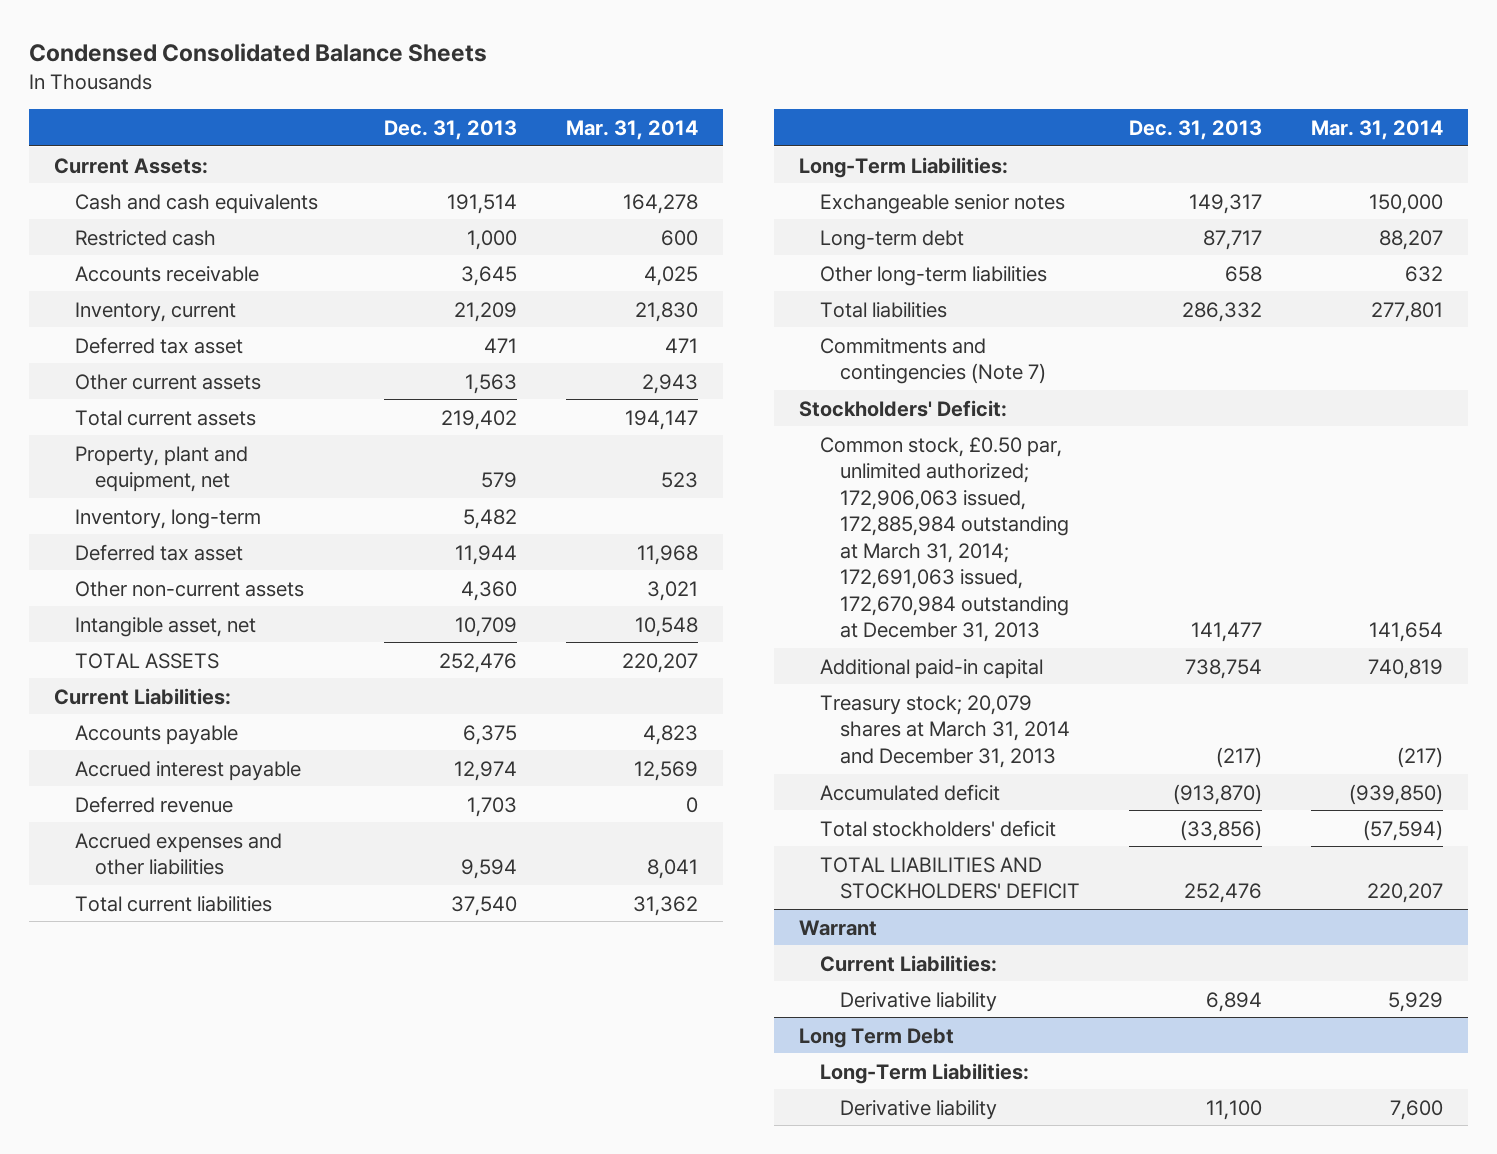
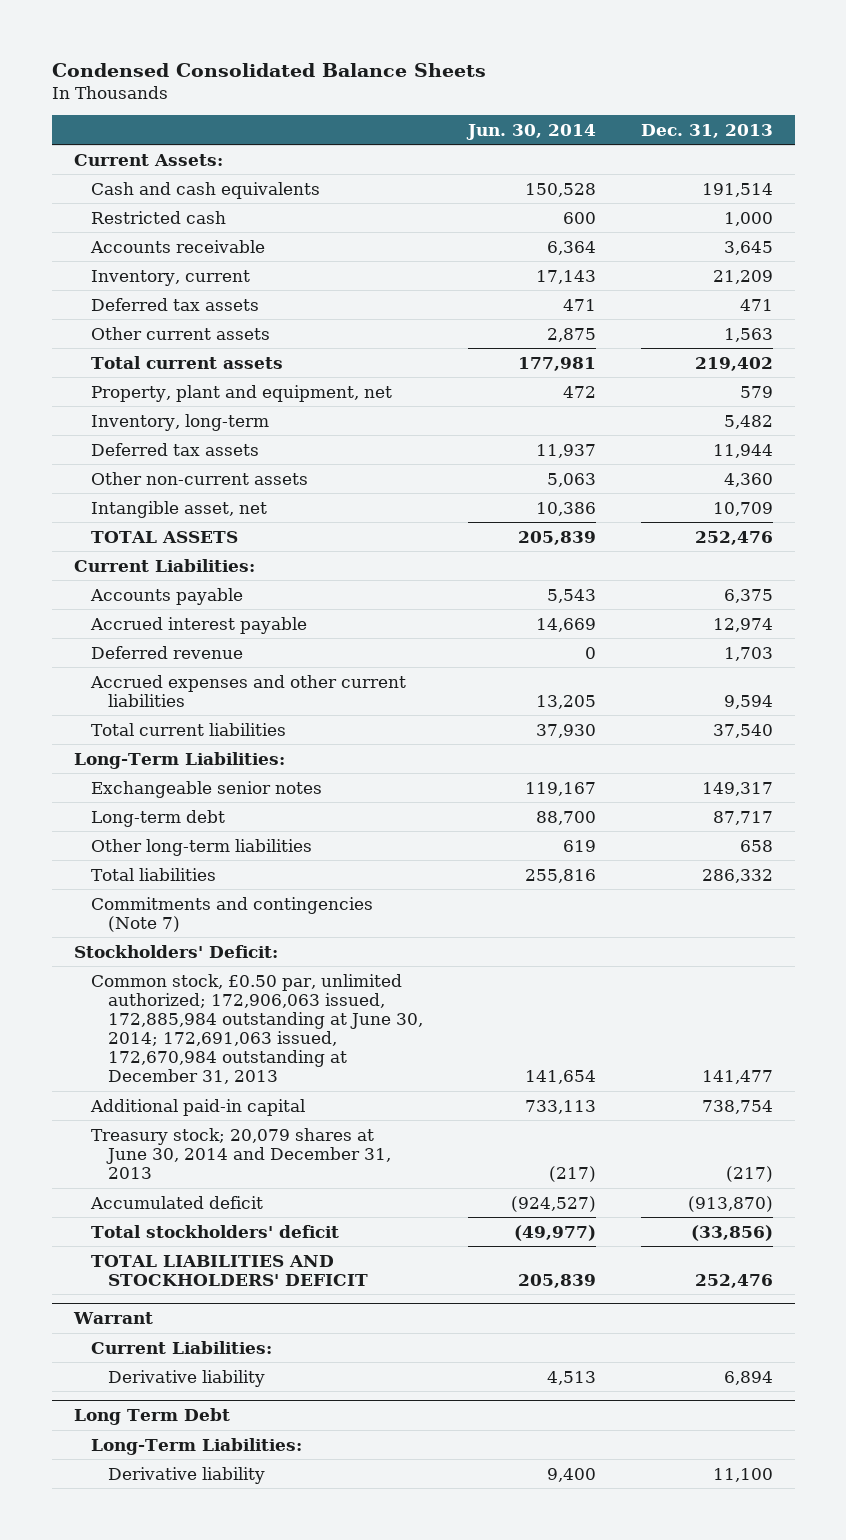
[566,119,699,140] Mar. 31, 2014 -> none
none -> [465,123,596,140] Jun. 30, 2014
[74,336,243,354] Deferred tax asset -> [91,297,260,311] Deferred tax assets
[74,543,243,561] Deferred tax asset -> [91,442,260,456] Deferred tax assets
[74,832,282,876] Accrued expenses and other liabilities -> [90,674,407,707] Accrued expenses and other current liabilities
[819,436,1070,643] Common stock, £0.50 par, unlimited authorized; 172,906,063 issued, 172,885,984 outstanding at March 31, 2014; 172,691,063 issued, 172,670,984 outstanding at December 31, 2013 -> [91,973,424,1085] Common stock, £0.50 par, unlimited authorized; 172,906,063 issued, 172,885,984 outstanding at June 30, 2014; 172,691,063 issued, 172,670,984 outstanding at December 31, 2013
[819,694,1071,768] Treasury stock; 20,079 shares at March 31, 2014 and December 31, 2013 -> [91,1127,392,1179] Treasury stock; 20,079 shares at June 30, 2014 and December 31, 2013

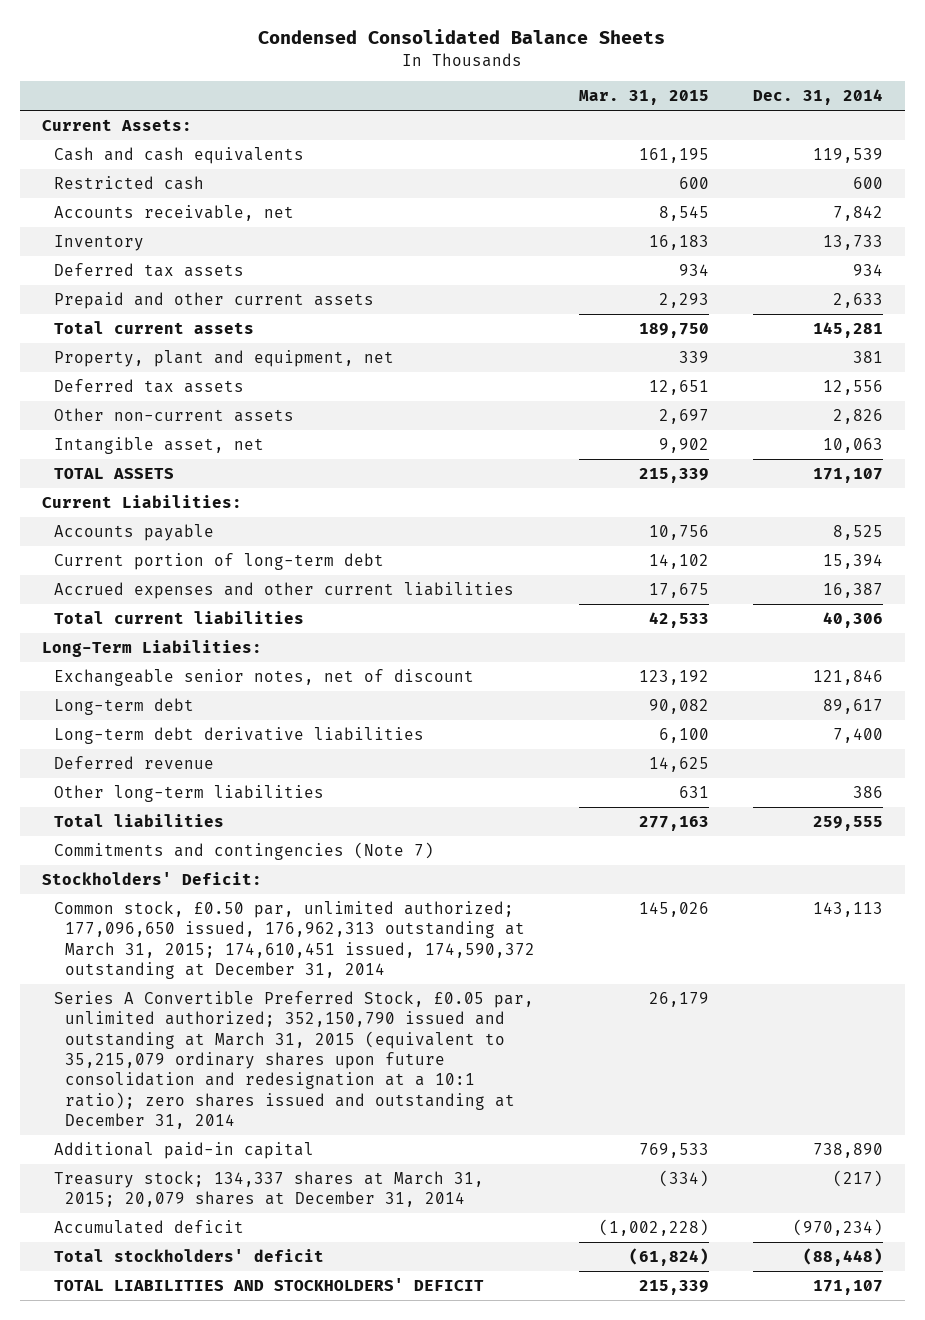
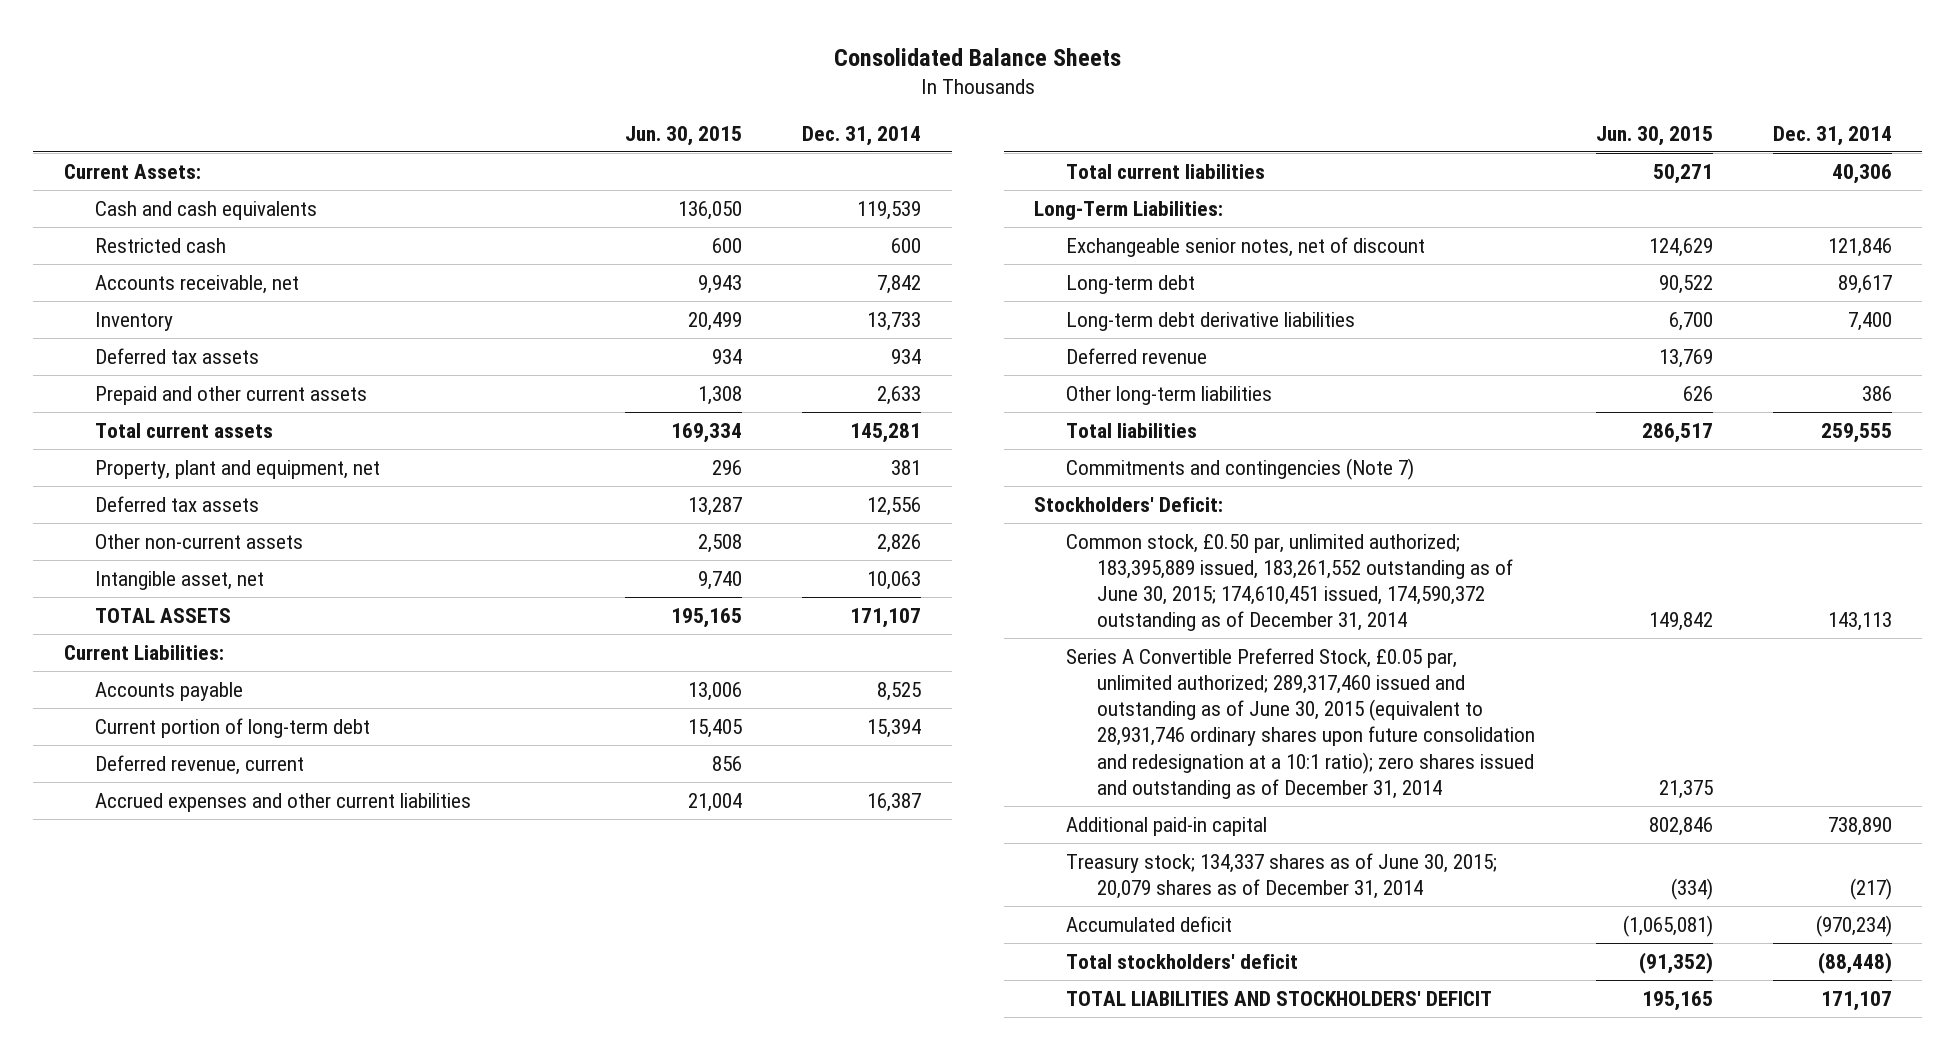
[258,29,666,45] Condensed Consolidated Balance Sheets -> [833,47,1121,66] Consolidated Balance Sheets
[579,90,710,106] Mar. 31, 2015 -> none
none -> [625,125,743,146] Jun. 30, 2015
none -> [95,754,305,775] Deferred revenue, current
[53,901,536,980] Common stock, £0.50 par, unlimited authorized; 177,096,650 issued, 176,962,313 outstanding at March 31, 2015; 174,610,451 issued, 174,590,372 outstanding at December 31, 2014 -> [1065,533,1514,632] Common stock, £0.50 par, unlimited authorized; 183,395,889 issued, 183,261,552 outstanding as of June 30, 2015; 174,610,451 issued, 174,590,372 outstanding as of December 31, 2014
[53,991,534,1130] Series A Convertible Preferred Stock, £0.05 par, unlimited authorized; 352,150,790 issued and outstanding at March 31, 2015 (equivalent to 35,215,079 ordinary shares upon future consolidation and redesignation at a 10:1 ratio); zero shares issued and outstanding at December 31, 2014 -> [1065,647,1536,799] Series A Convertible Preferred Stock, £0.05 par, unlimited authorized; 289,317,460 issued and outstanding as of June 30, 2015 (equivalent to 28,931,746 ordinary shares upon future consolidation and redesignation at a 10:1 ratio); zero shares issued and outstanding as of December 31, 2014
[53,1171,484,1208] Treasury stock; 134,337 shares at March 31, 2015; 20,079 shares at December 31, 2014 -> [1065,852,1497,899] Treasury stock; 134,337 shares as of June 30, 2015; 20,079 shares as of December 31, 2014

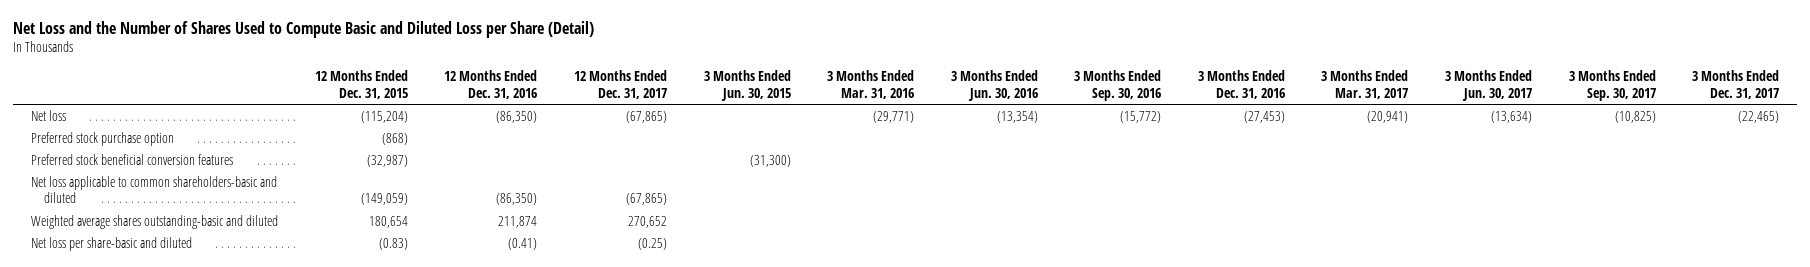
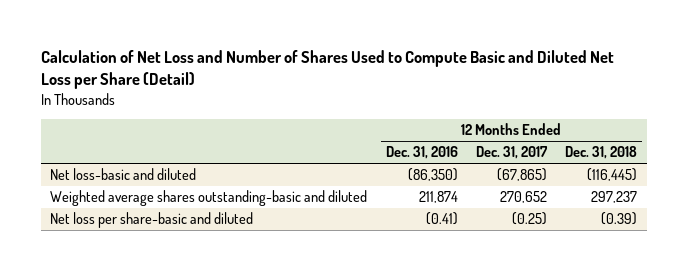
[12,20,594,38] Net Loss and the Number of Shares Used to Compute Basic and Diluted Loss per Share (Detail) -> [40,50,614,90] Calculation of Net Loss and Number of Shares Used to Compute Basic and Diluted Net Loss per Share (Detail)
[314,70,408,99] 12 Months Ended Dec. 31, 2015 -> none
[703,70,791,101] 3 Months Ended Jun. 30, 2015 -> none
[827,70,915,99] 3 Months Ended Mar. 31, 2016 -> none
[950,70,1038,101] 3 Months Ended Jun. 30, 2016 -> none
[1074,70,1162,101] 3 Months Ended Sep. 30, 2016 -> none
[1197,70,1285,99] 3 Months Ended Dec. 31, 2016 -> none
[1321,70,1409,99] 3 Months Ended Mar. 31, 2017 -> none
[1445,70,1533,101] 3 Months Ended Jun. 30, 2017 -> none
[1568,70,1656,101] 3 Months Ended Sep. 30, 2017 -> none
[1692,70,1780,99] 3 Months Ended Dec. 31, 2017 -> none
none -> [565,146,638,160] Dec. 31, 2018
[31,109,67,121] Net loss -> none
[31,131,175,146] Preferred stock purchase option -> none
[31,153,234,165] Preferred stock beneficial conversion features -> none
[31,175,278,204] Net loss applicable to common shareholders-basic and diluted -> [50,168,197,181] Net loss-basic and diluted

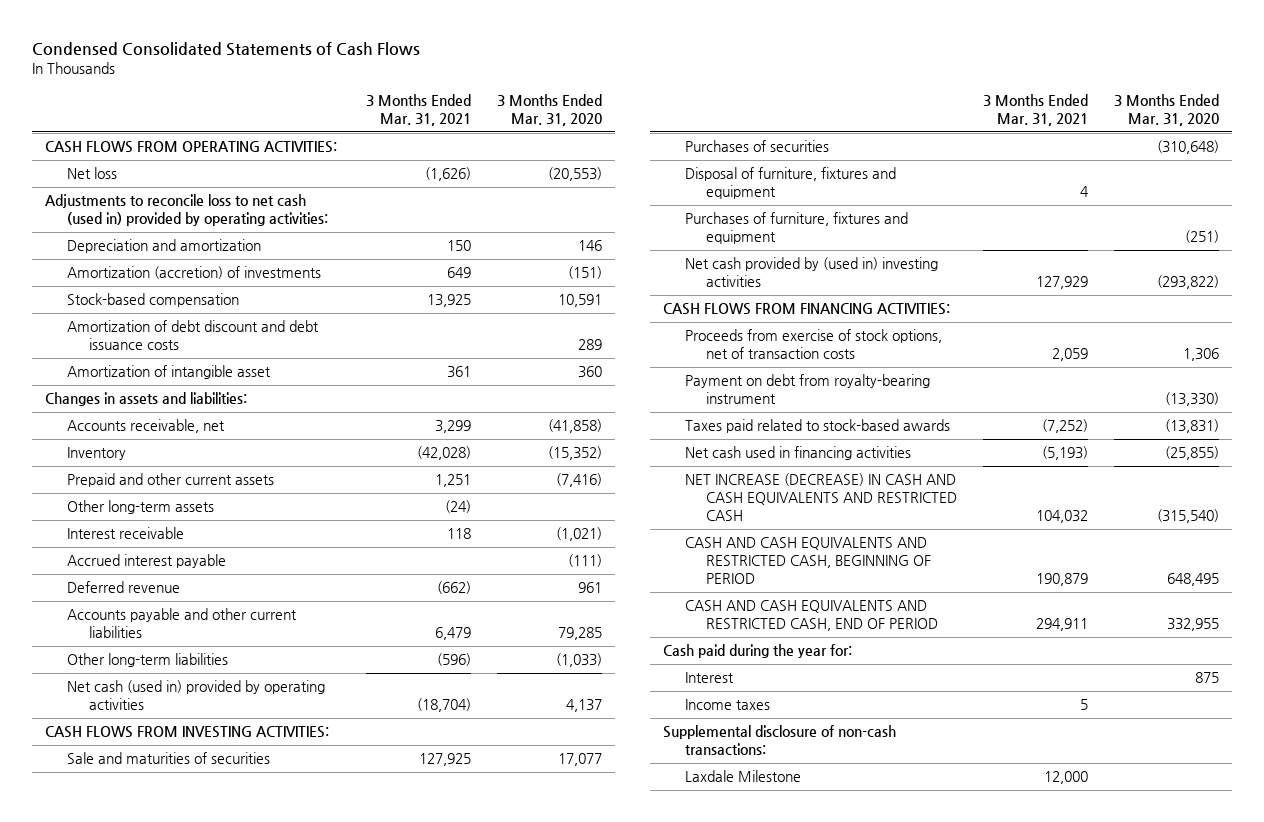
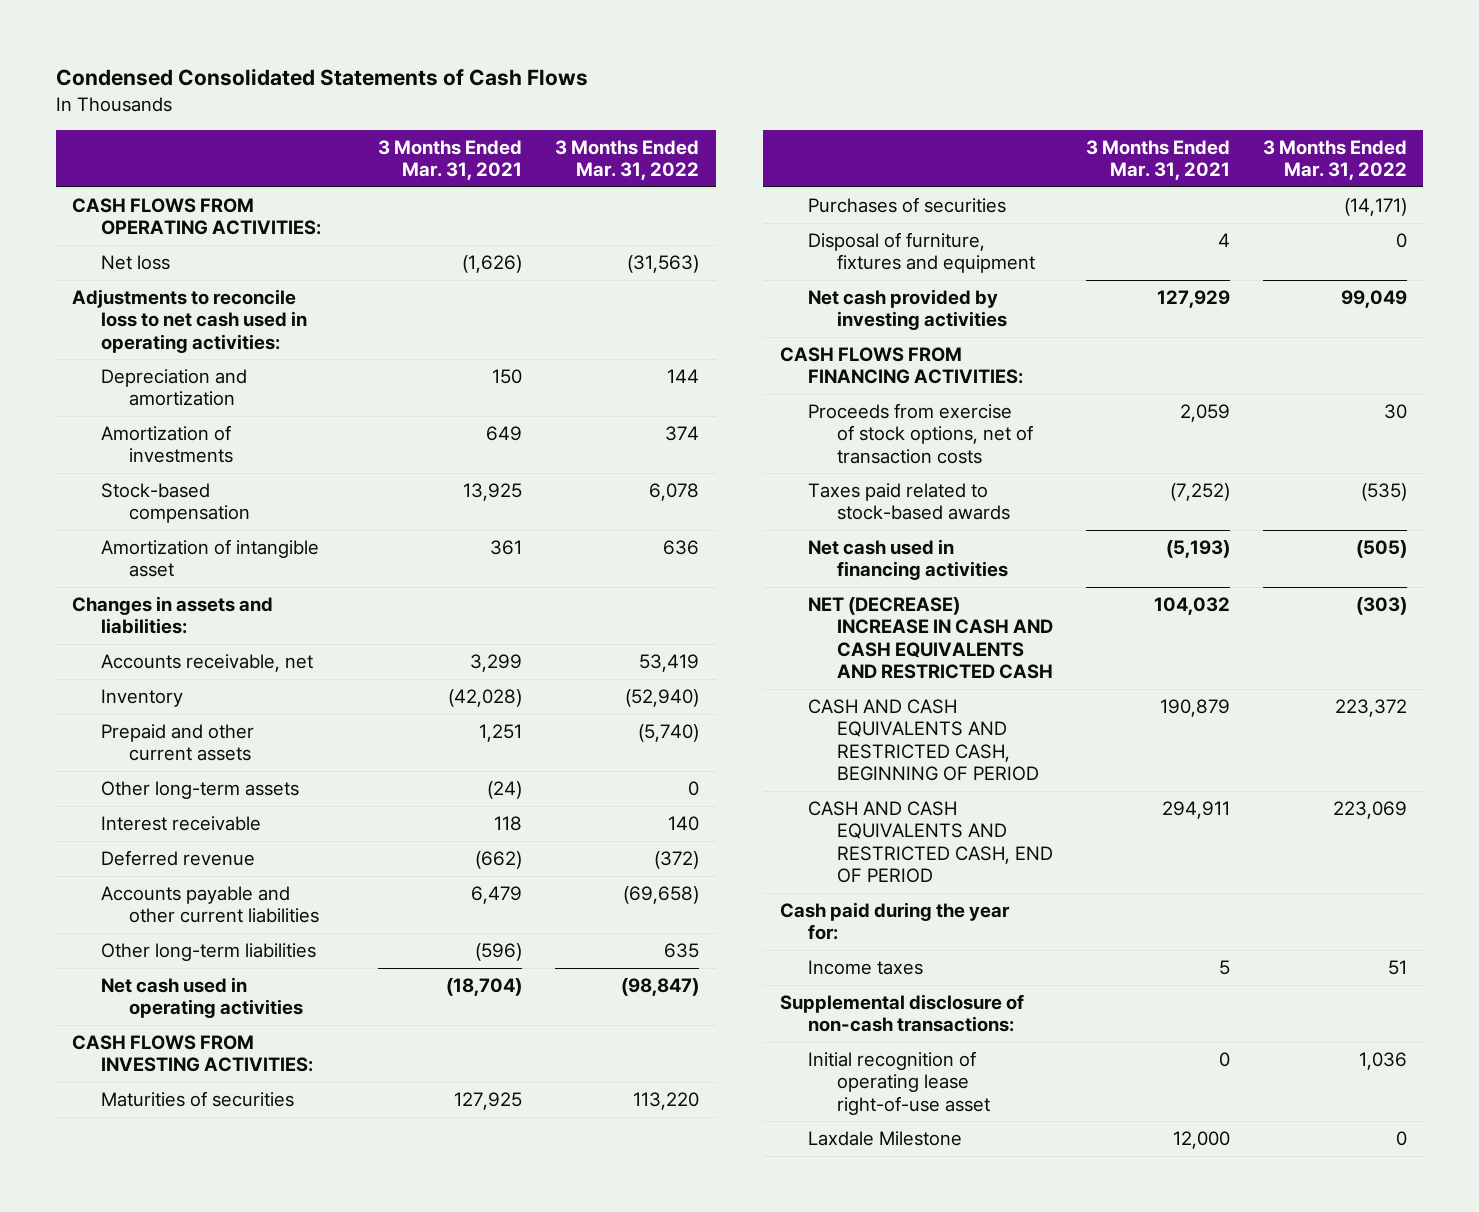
[496,94,602,127] 3 Months Ended Mar. 31, 2020 -> none
none -> [555,139,700,181] 3 Months Ended Mar. 31, 2022
[45,194,329,227] Adjustments to reconcile loss to net cash (used in) provided by operating activities: -> [72,289,307,353] Adjustments to reconcile loss to net cash used in operating activities:
[67,266,322,280] Amortization (accretion) of investments -> [100,425,234,464] Amortization of investments
[67,320,320,351] Amortization of debt discount and debt issuance costs -> none
[67,554,227,569] Accrued interest payable -> none
[67,680,326,711] Net cash (used in) provided by operating activities -> [100,977,304,1019] Net cash used in operating activities
[67,752,271,765] Sale and maturities of securities -> [100,1091,294,1108] Maturities of securities
[684,212,908,245] Purchases of furniture, fixtures and equipment -> none
[684,257,938,288] Net cash provided by (used in) investing activities -> [808,289,1007,331] Net cash provided by investing activities
[684,374,930,405] Payment on debt from royalty-bearing instrument -> none
[684,473,958,522] NET INCREASE (DECREASE) IN CASH AND CASH EQUIVALENTS AND RESTRICTED CASH -> [808,597,1053,679] NET (DECREASE) INCREASE IN CASH AND CASH EQUIVALENTS AND RESTRICTED CASH
[684,672,734,684] Interest -> none
none -> [808,1051,990,1115] Initial recognition of operating lease right-of-use asset

